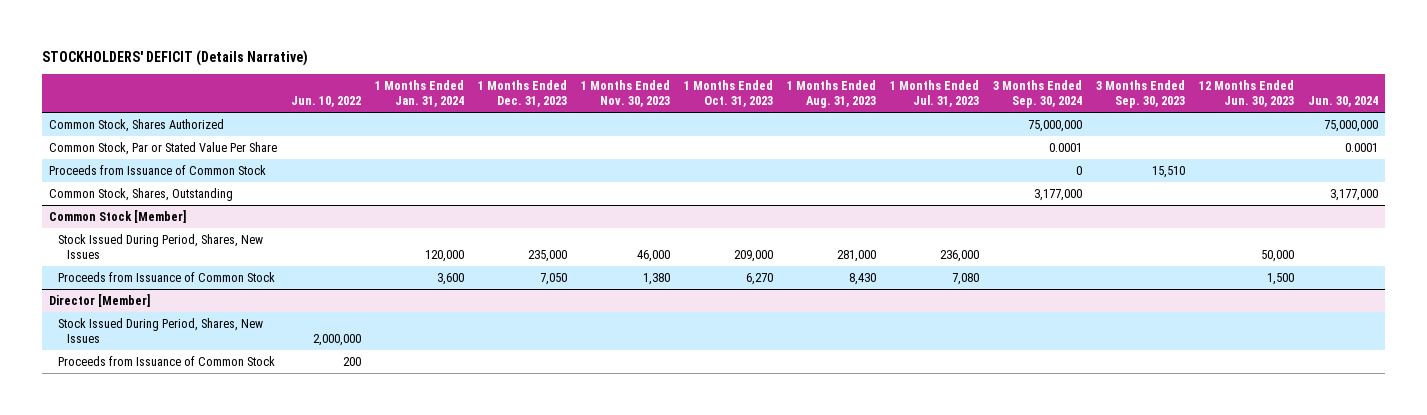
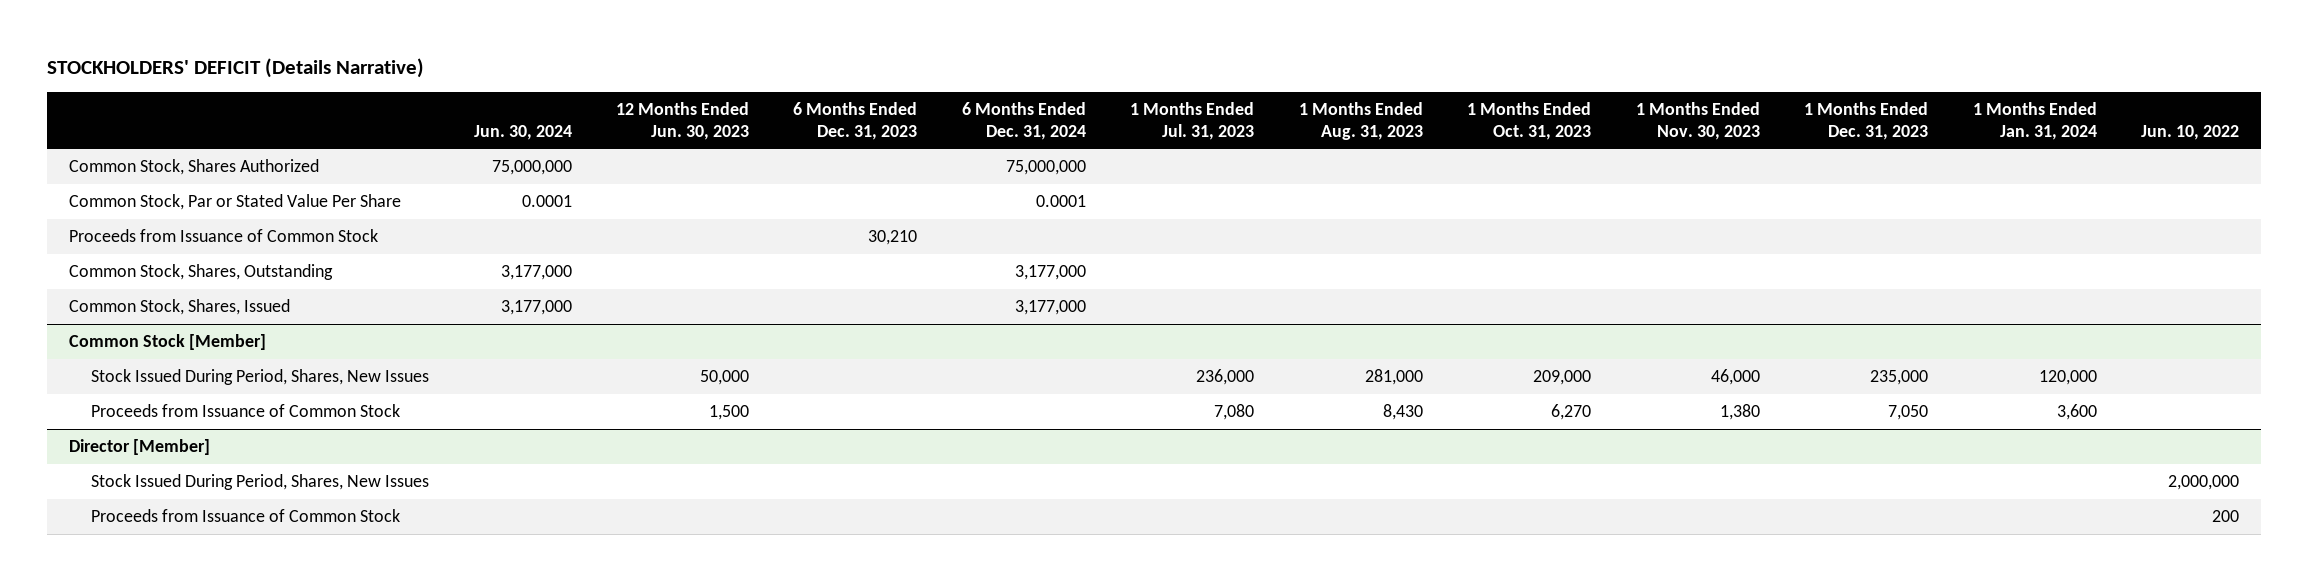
[993,79,1083,109] 3 Months Ended Sep. 30, 2024 -> none
[1096,79,1186,109] 3 Months Ended Sep. 30, 2023 -> none
none -> [793,102,918,140] 6 Months Ended Dec. 31, 2023
none -> [961,102,1086,140] 6 Months Ended Dec. 31, 2024
none -> [68,299,290,316] Common Stock, Shares, Issued

